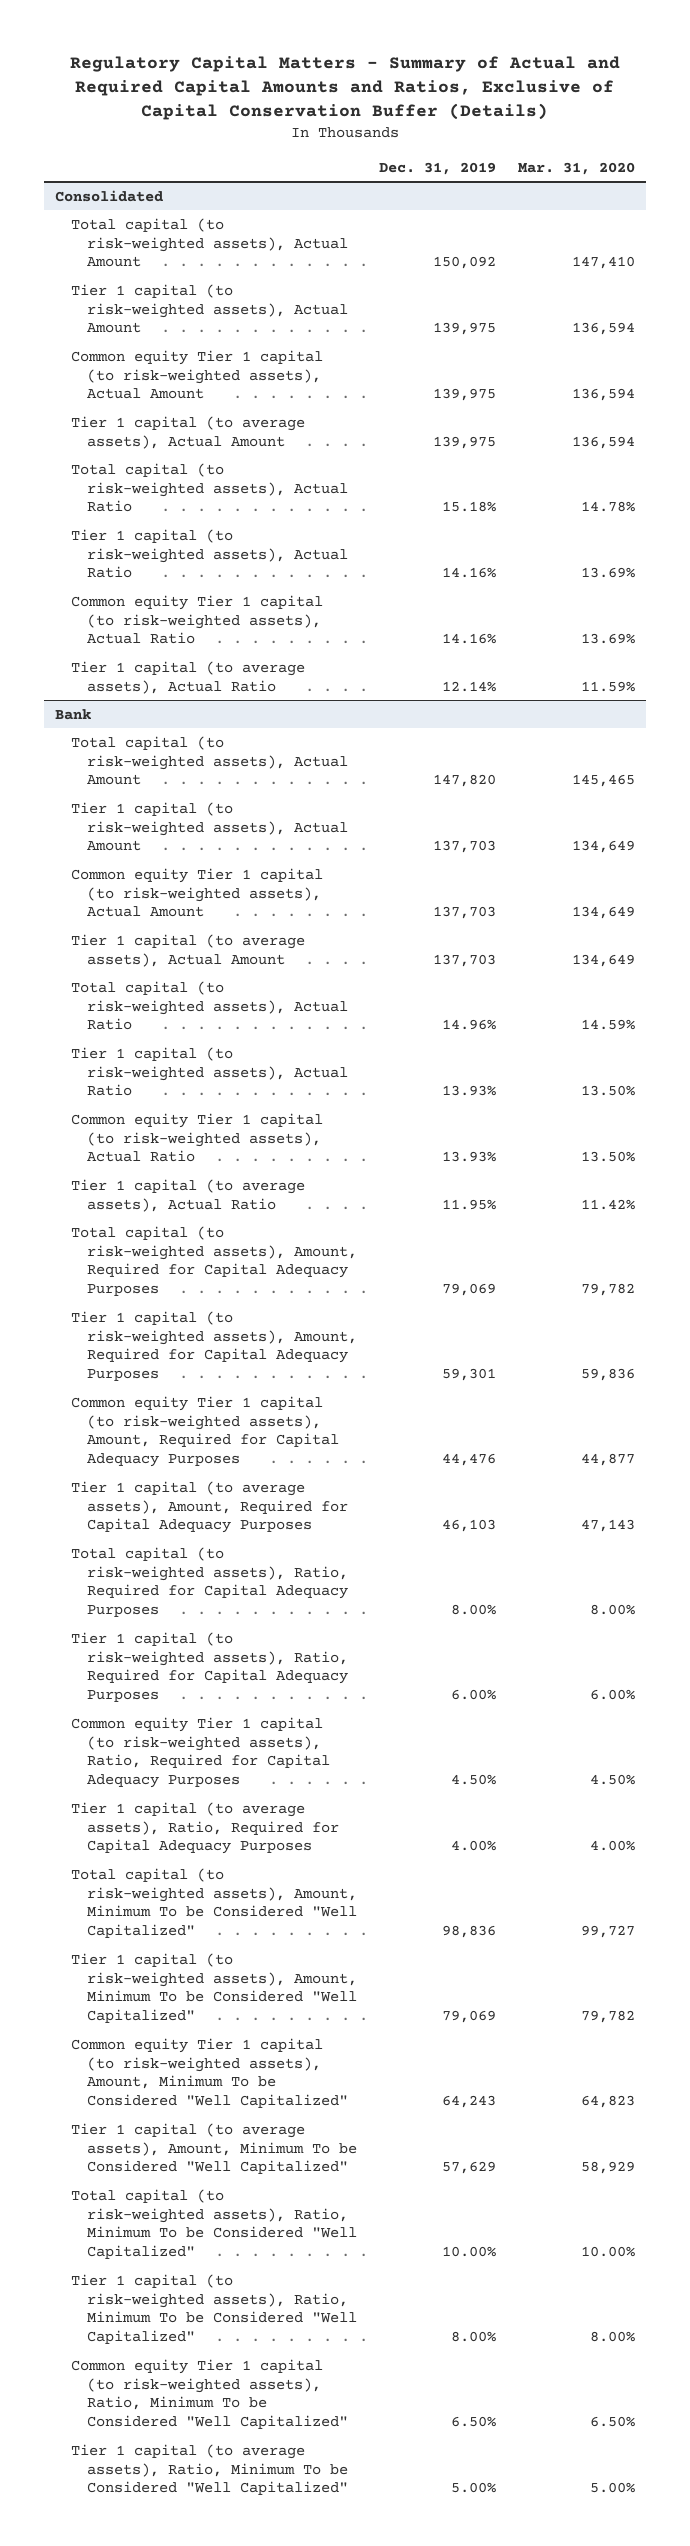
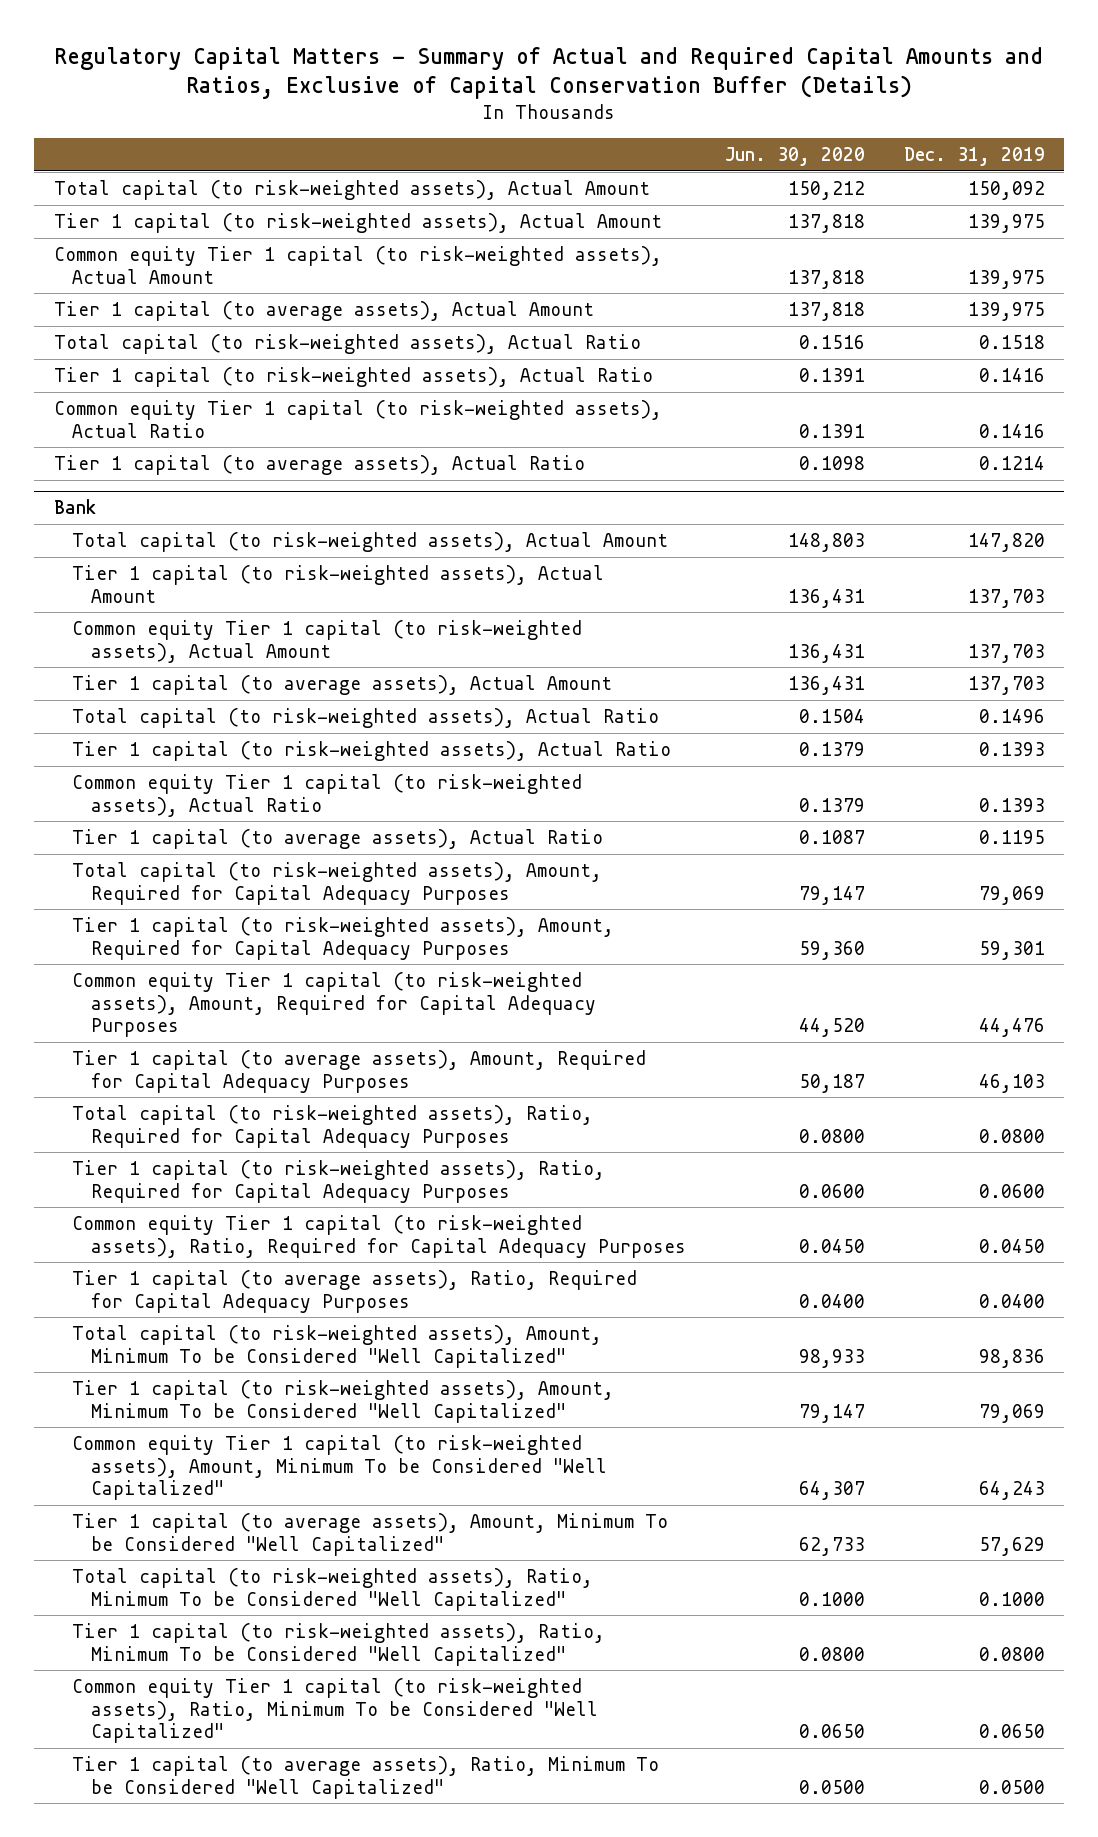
[518,161,636,175] Mar. 31, 2020 -> none
none -> [724,146,865,166] Jun. 30, 2020
[54,189,163,202] Consolidated -> none
[442,501,497,513] 15.18% -> [978,334,1045,349] 0.1518
[442,567,497,579] 14.16% -> [978,367,1045,382] 0.1416
[442,633,497,645] 14.16% -> [978,423,1045,438] 0.1416
[442,680,497,692] 12.14% -> [978,455,1045,470] 0.1214
[442,1019,497,1031] 14.96% -> [978,708,1045,723] 0.1496
[442,1085,497,1097] 13.93% -> [978,741,1045,756] 0.1393
[442,1151,497,1163] 13.93% -> [978,797,1045,812] 0.1393
[442,1198,497,1210] 11.95% -> [978,829,1045,844] 0.1195
[451,1604,497,1616] 8.00% -> [978,1128,1045,1143] 0.0800
[451,1689,497,1701] 6.00% -> [978,1183,1045,1198] 0.0600
[451,1774,497,1786] 4.50% -> [978,1238,1045,1253] 0.0450
[451,1840,497,1852] 4.00% -> [978,1293,1045,1308] 0.0400
[442,2246,497,2258] 10.00% -> [978,1591,1045,1606] 0.1000
[451,2331,497,2343] 8.00% -> [978,1646,1045,1661] 0.0800
[451,2416,497,2428] 6.50% -> [978,1724,1045,1739] 0.0650
[451,2482,497,2494] 5.00% -> [978,1779,1045,1794] 0.0500

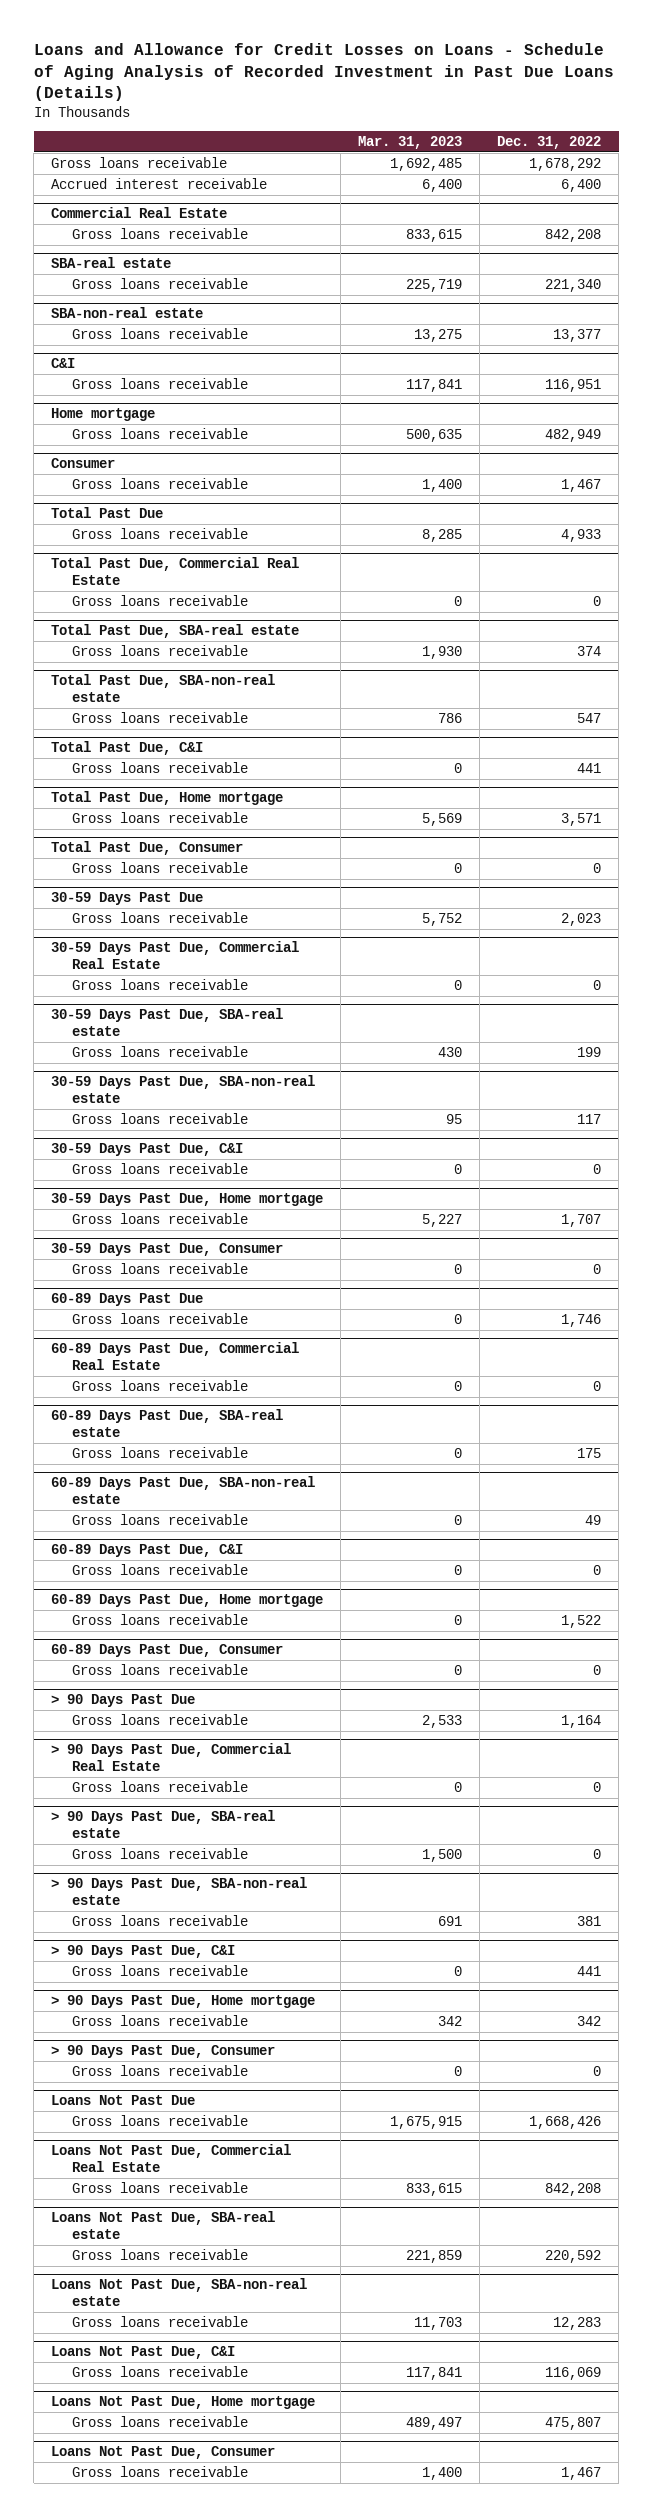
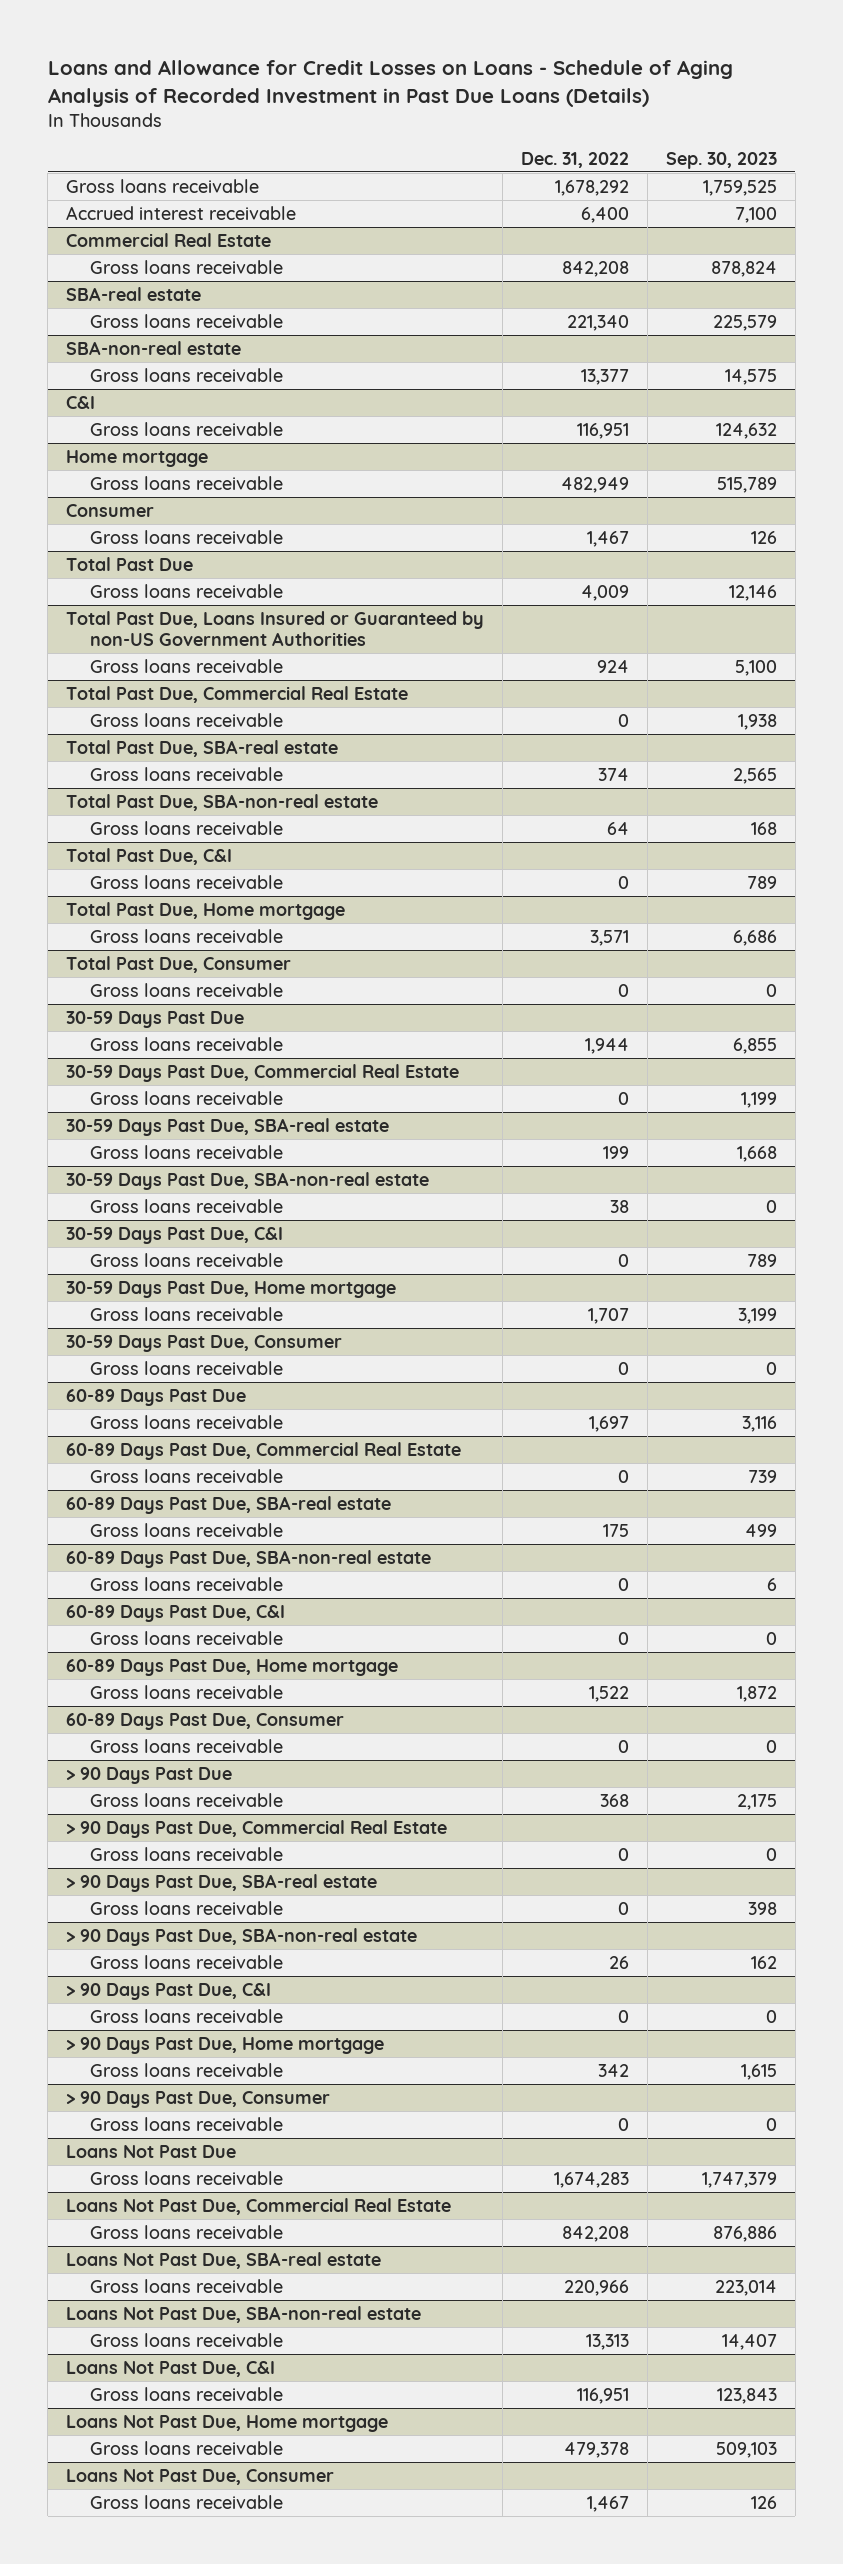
[358,135,463,149] Mar. 31, 2023 -> none
none -> [665,151,777,169] Sep. 30, 2023
[561,528,602,542] 4,933 -> [580,584,629,601] 4,009
none -> [66,610,485,646] Total Past Due, Loans Insured or Guaranteed by non-US Government Authorities
none -> [89,658,283,673] Gross loans receivable
[577,712,602,723] 547 -> [606,821,629,835] 64
[577,762,602,773] 441 -> [617,875,629,889] 0
[561,912,602,926] 2,023 -> [584,1037,629,1054] 1,944
[577,1113,602,1124] 117 -> [609,1199,629,1213] 38
[561,1313,602,1327] 1,746 -> [588,1415,629,1432] 1,697
[585,1514,602,1525] 49 -> [617,1577,629,1591] 0
[561,1714,602,1728] 1,164 -> [599,1793,629,1807] 368
[577,1915,602,1926] 381 -> [608,1955,629,1969] 26
[577,1965,602,1976] 441 -> [617,2009,629,2023] 0
[529,2115,602,2129] 1,668,426 -> [553,2171,629,2188] 1,674,283
[545,2249,602,2263] 220,592 -> [563,2279,629,2296] 220,966
[553,2316,602,2330] 12,283 -> [585,2333,629,2350] 13,313
[545,2366,602,2380] 116,069 -> [576,2387,629,2404] 116,951
[545,2416,602,2430] 475,807 -> [563,2441,629,2458] 479,378

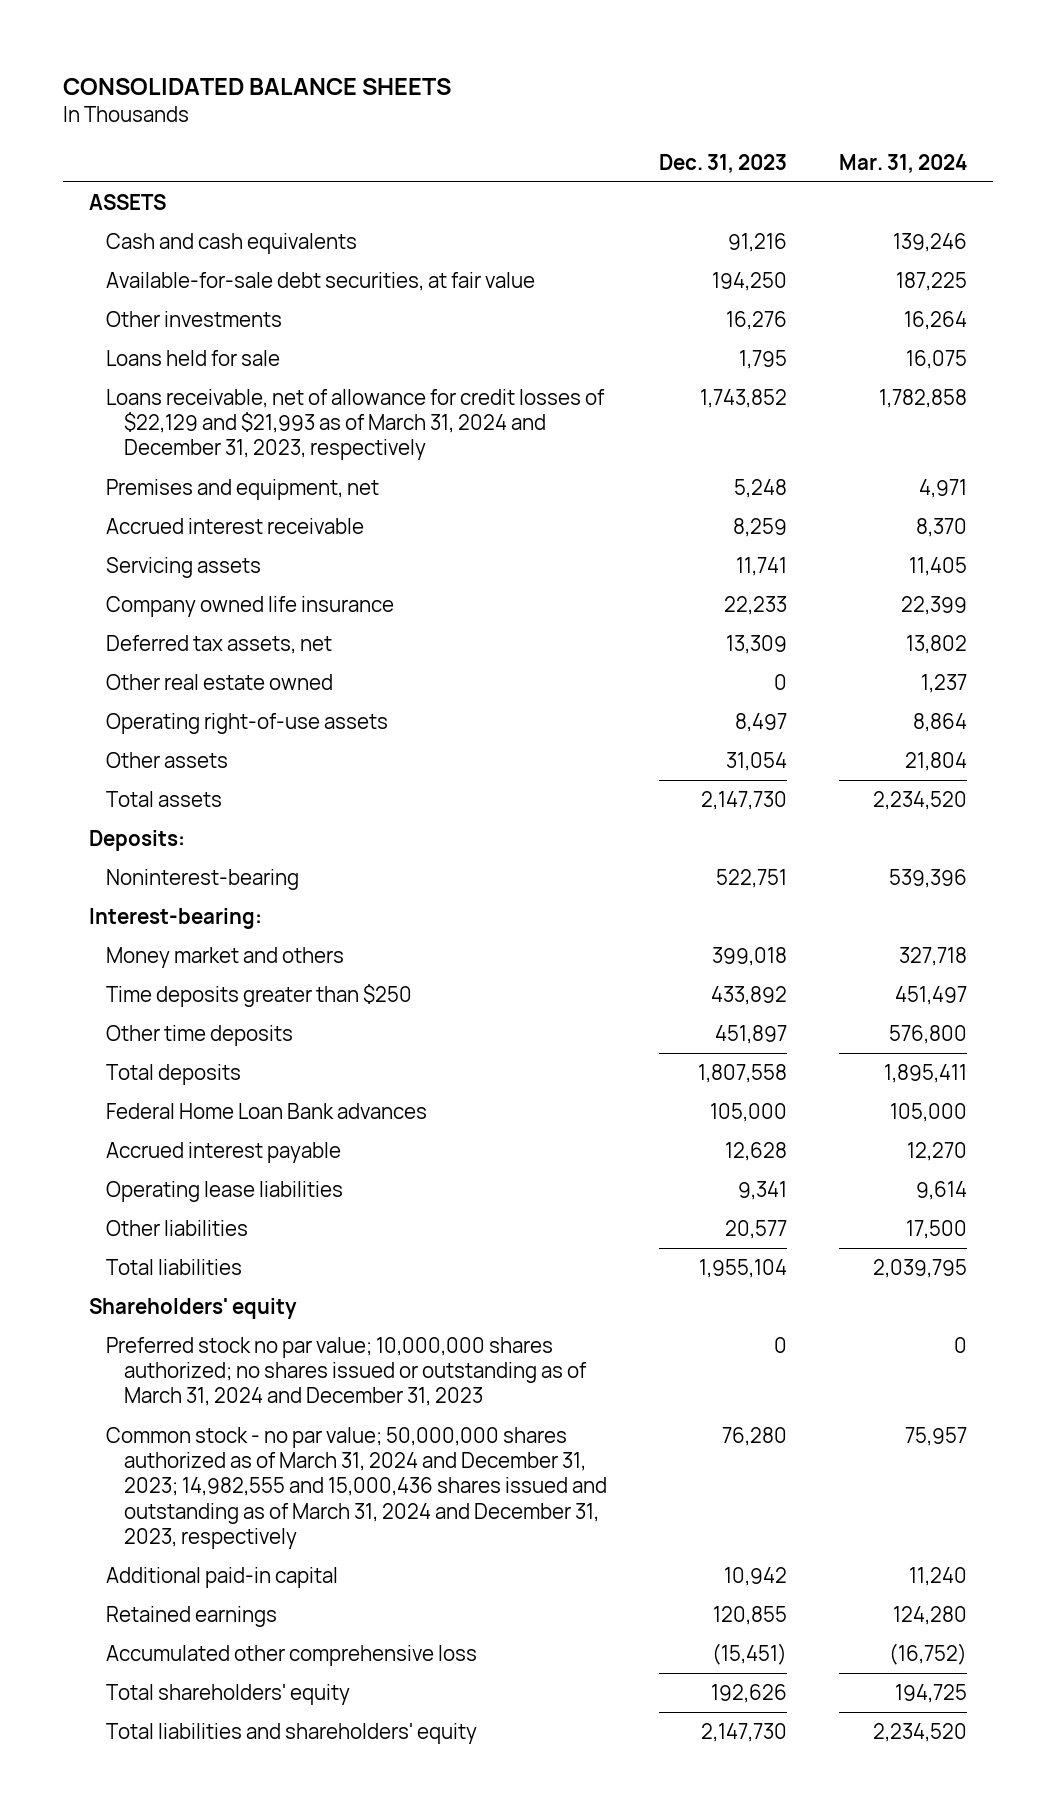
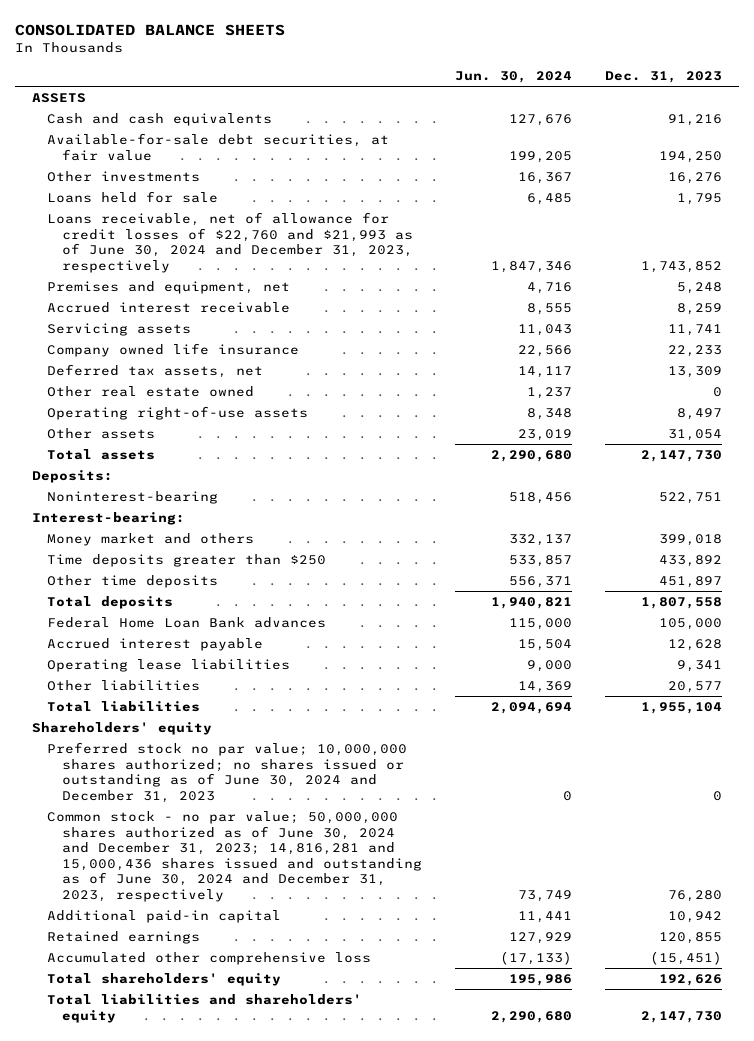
[839,153,968,173] Mar. 31, 2024 -> none
none -> [455,70,573,83] Jun. 30, 2024
[106,389,606,461] Loans receivable, net of allowance for credit losses of $22,129 and $21,993 as of March 31, 2024 and December 31, 2023, respectively -> [47,212,414,273] Loans receivable, net of allowance for credit losses of $22,760 and $21,993 as of June 30, 2024 and December 31, 2023, respectively
[106,1337,588,1407] Preferred stock no par value; 10,000,000 shares authorized; no shares issued or outstanding as of March 31, 2024 and December 31, 2023 -> [47,742,408,803] Preferred stock no par value; 10,000,000 shares authorized; no shares issued or outstanding as of June 30, 2024 and December 31, 2023
[106,1427,608,1549] Common stock - no par value; 50,000,000 shares authorized as of March 31, 2024 and December 31, 2023; 14,982,555 and 15,000,436 shares issued and outstanding as of March 31, 2024 and December 31, 2023, respectively -> [47,811,423,902] Common stock - no par value; 50,000,000 shares authorized as of June 30, 2024 and December 31, 2023; 14,816,281 and 15,000,436 shares issued and outstanding as of June 30, 2024 and December 31, 2023, respectively

